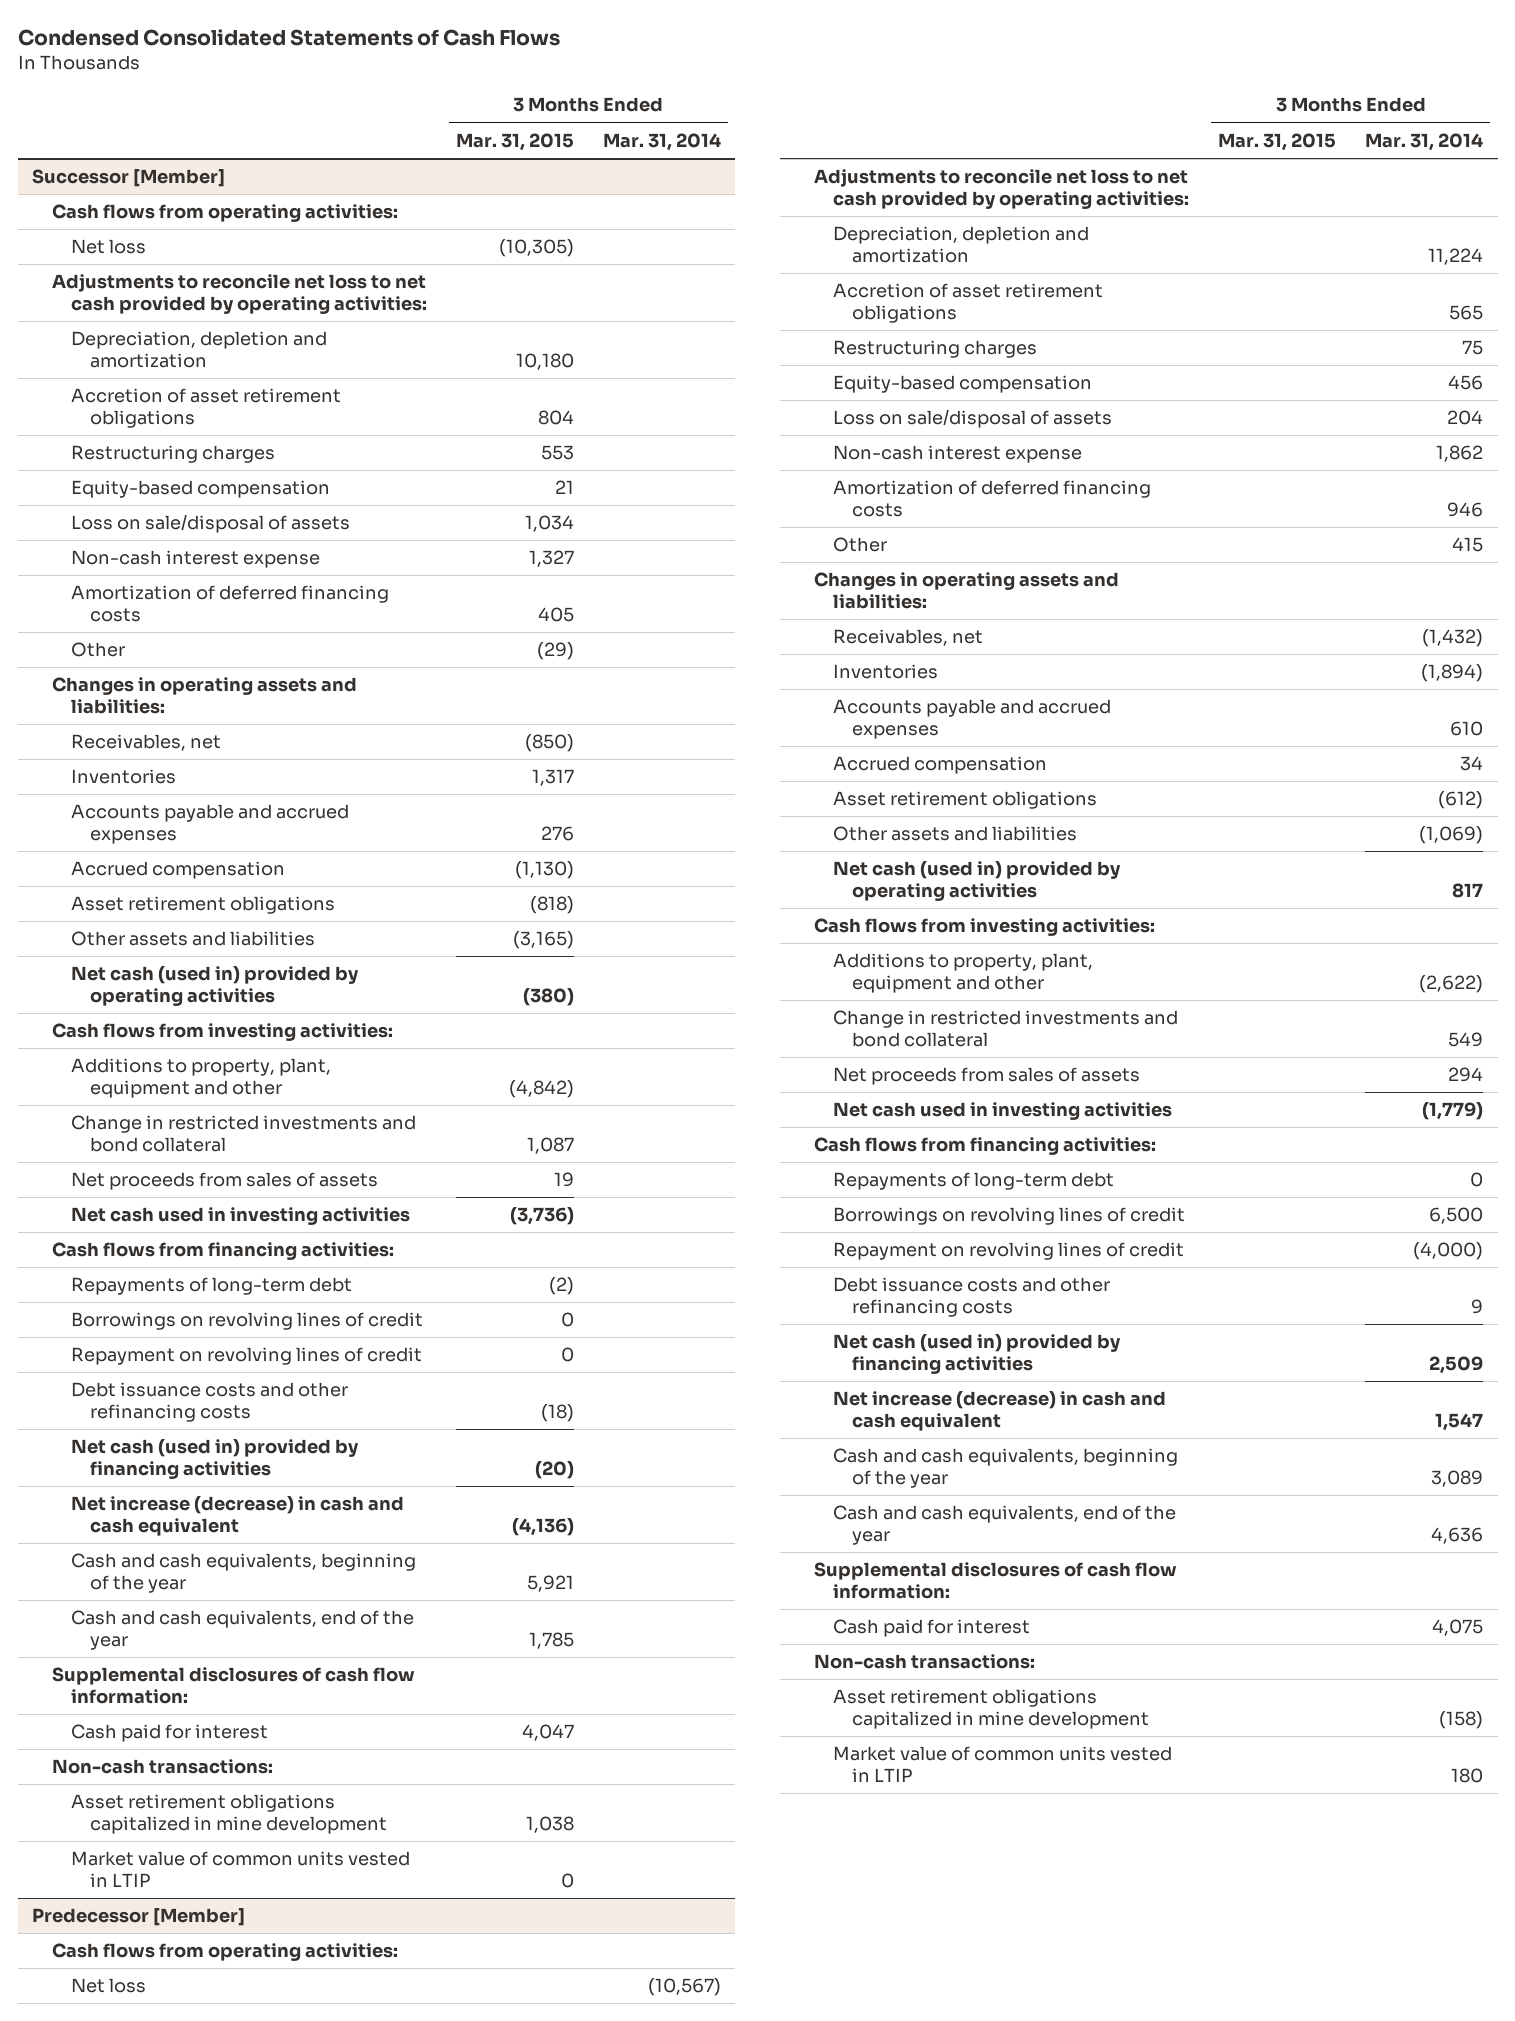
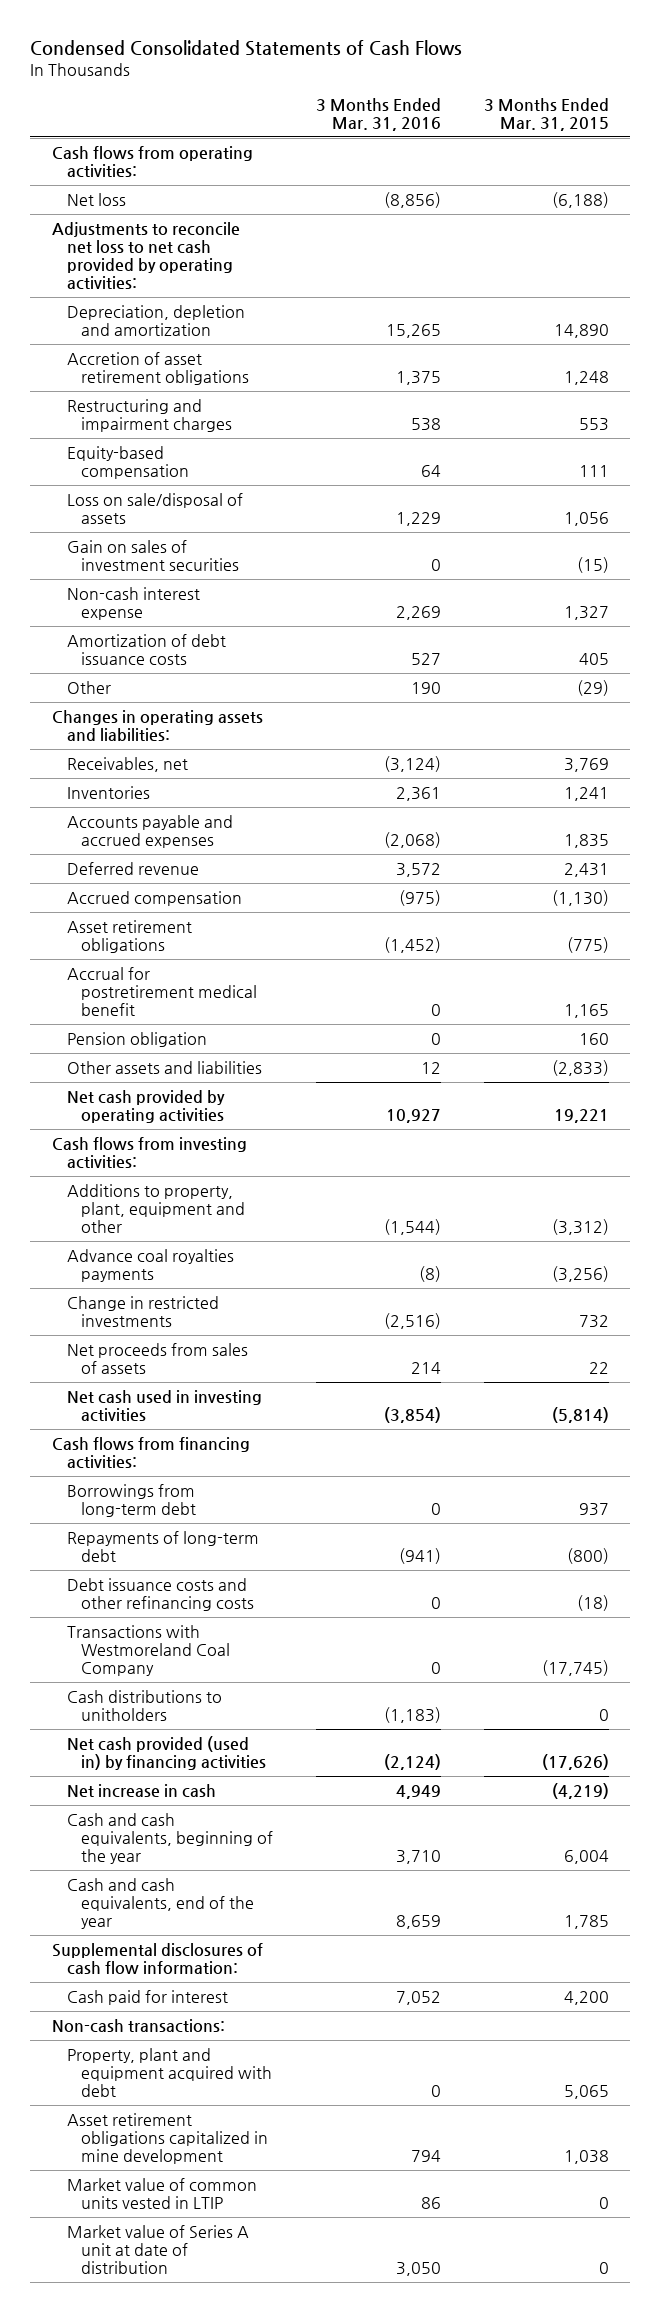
[602,132,721,151] Mar. 31, 2014 -> none
none -> [316,97,442,131] 3 Months Ended Mar. 31, 2016
[32,169,226,188] Successor [Member] -> none
[498,239,574,258] (10,305) -> [551,191,609,208] (6,188)
[515,353,574,371] 10,180 -> [553,323,609,338] 14,890
[537,410,574,426] 804 -> [563,370,609,385] 1,248
[70,445,275,464] Restructuring charges -> [66,398,233,432] Restructuring and impairment charges
[554,480,574,495] 21 -> [578,464,609,477] 111
[524,515,574,533] 1,034 -> [563,511,609,526] 1,056
none -> [66,539,240,571] Gain on sales of investment securities
[70,585,389,623] Amortization of deferred financing costs -> [66,633,226,665] Amortization of debt issuance costs
[524,734,574,753] (850) -> [563,757,609,772] 3,769
[531,769,574,787] 1,317 -> [563,786,609,801] 1,241
[540,826,574,842] 276 -> [563,833,609,848] 1,835
none -> [66,861,199,875] Deferred revenue
[529,896,574,915] (818) -> [566,936,609,953] (775)
none -> [66,966,258,1016] Accrual for postretirement medical benefit
none -> [66,1031,207,1047] Pension obligation
[512,931,574,950] (3,165) -> [551,1059,609,1076] (2,833)
[70,966,359,1007] Net cash (used in) provided by operating activities -> [66,1089,225,1123] Net cash provided by operating activities
[522,988,574,1007] (380) -> [553,1108,609,1123] 19,221
[508,1080,574,1099] (4,842) -> [551,1218,609,1235] (3,312)
none -> [66,1248,234,1282] Advance coal royalties payments
[70,1115,416,1153] Change in restricted investments and bond collateral -> [66,1295,219,1327] Change in restricted investments
[526,1137,574,1155] 1,087 -> [578,1314,609,1328] 732
[553,1172,574,1188] 19 -> [588,1361,609,1374] 22
[509,1207,574,1226] (3,736) -> [551,1406,609,1423] (5,814)
[70,1312,423,1331] Borrowings on revolving lines of credit -> none
[70,1347,422,1366] Repayment on revolving lines of credit -> none
none -> [66,1483,197,1517] Borrowings from long-term debt
[548,1277,574,1296] (2) -> [566,1547,609,1564] (800)
none -> [66,1624,231,1676] Transactions with Westmoreland Coal Company
none -> [66,1689,222,1721] Cash distributions to unitholders
[70,1439,359,1480] Net cash (used in) provided by financing activities -> [66,1735,267,1770] Net cash provided (used in) by financing activities
[534,1461,574,1480] (20) -> [541,1753,609,1770] (17,626)
[70,1496,404,1537] Net increase (decrease) in cash and cash equivalent -> [66,1783,216,1798] Net increase in cash
[511,1518,574,1537] (4,136) -> [551,1782,609,1799] (4,219)
[526,1575,574,1593] 5,921 -> [563,1849,609,1864] 6,004
[521,1724,574,1742] 4,047 -> [563,1990,609,2005] 4,200
none -> [66,2047,273,2097] Property, plant and equipment acquired with debt
[32,1908,246,1927] Predecessor [Member] -> none
[51,1943,398,1962] Cash flows from operating activities: -> none
[70,1978,146,1994] Net loss -> none
[813,169,1190,210] Adjustments to reconcile net loss to net cash provided by operating activities: -> none
[833,226,1090,264] Depreciation, depletion and amortization -> none
[833,283,1104,324] Accretion of asset retirement obligations -> none
[833,340,1038,359] Restructuring charges -> none
[833,375,1093,394] Equity-based compensation -> none
[833,409,1113,429] Loss on sale/disposal of assets -> none
[833,445,1083,464] Non-cash interest expense -> none
[833,480,1152,518] Amortization of deferred financing costs -> none
[833,537,888,553] Other -> none
[813,572,1119,610] Changes in operating assets and liabilities: -> none
[833,629,984,647] Receivables, net -> none
[833,664,939,680] Inventories -> none
[833,699,1112,740] Accounts payable and accrued expenses -> none
[833,756,1048,775] Accrued compensation -> none
[833,791,1098,810] Asset retirement obligations -> none
[833,826,1078,842] Other assets and liabilities -> none
[833,861,1122,902] Net cash (used in) provided by operating activities -> none
[813,918,1155,937] Cash flows from investing activities: -> none
[833,953,1094,994] Additions to property, plant, equipment and other -> none
[833,1010,1179,1048] Change in restricted investments and bond collateral -> none
[833,1067,1141,1086] Net proceeds from sales of assets -> none
[833,1102,1173,1121] Net cash used in investing activities -> none
[813,1137,1156,1156] Cash flows from financing activities: -> none
[833,1172,1115,1191] Repayments of long-term debt -> none
[833,1207,1186,1226] Borrowings on revolving lines of credit -> none
[833,1242,1185,1261] Repayment on revolving lines of credit -> none
[833,1277,1111,1318] Debt issuance costs and other refinancing costs -> none
[833,1334,1122,1375] Net cash (used in) provided by financing activities -> none
[833,1391,1167,1432] Net increase (decrease) in cash and cash equivalent -> none
[833,1448,1179,1489] Cash and cash equivalents, beginning of the year -> none
[833,1505,1177,1546] Cash and cash equivalents, end of the year -> none
[813,1562,1177,1600] Supplemental disclosures of cash flow information: -> none
[833,1619,1031,1638] Cash paid for interest -> none
[813,1654,1035,1670] Non-cash transactions: -> none
[833,1689,1150,1730] Asset retirement obligations capitalized in mine development -> none
[833,1746,1173,1783] Market value of common units vested in LTIP -> none
none -> [66,2224,249,2274] Market value of Series A unit at date of distribution

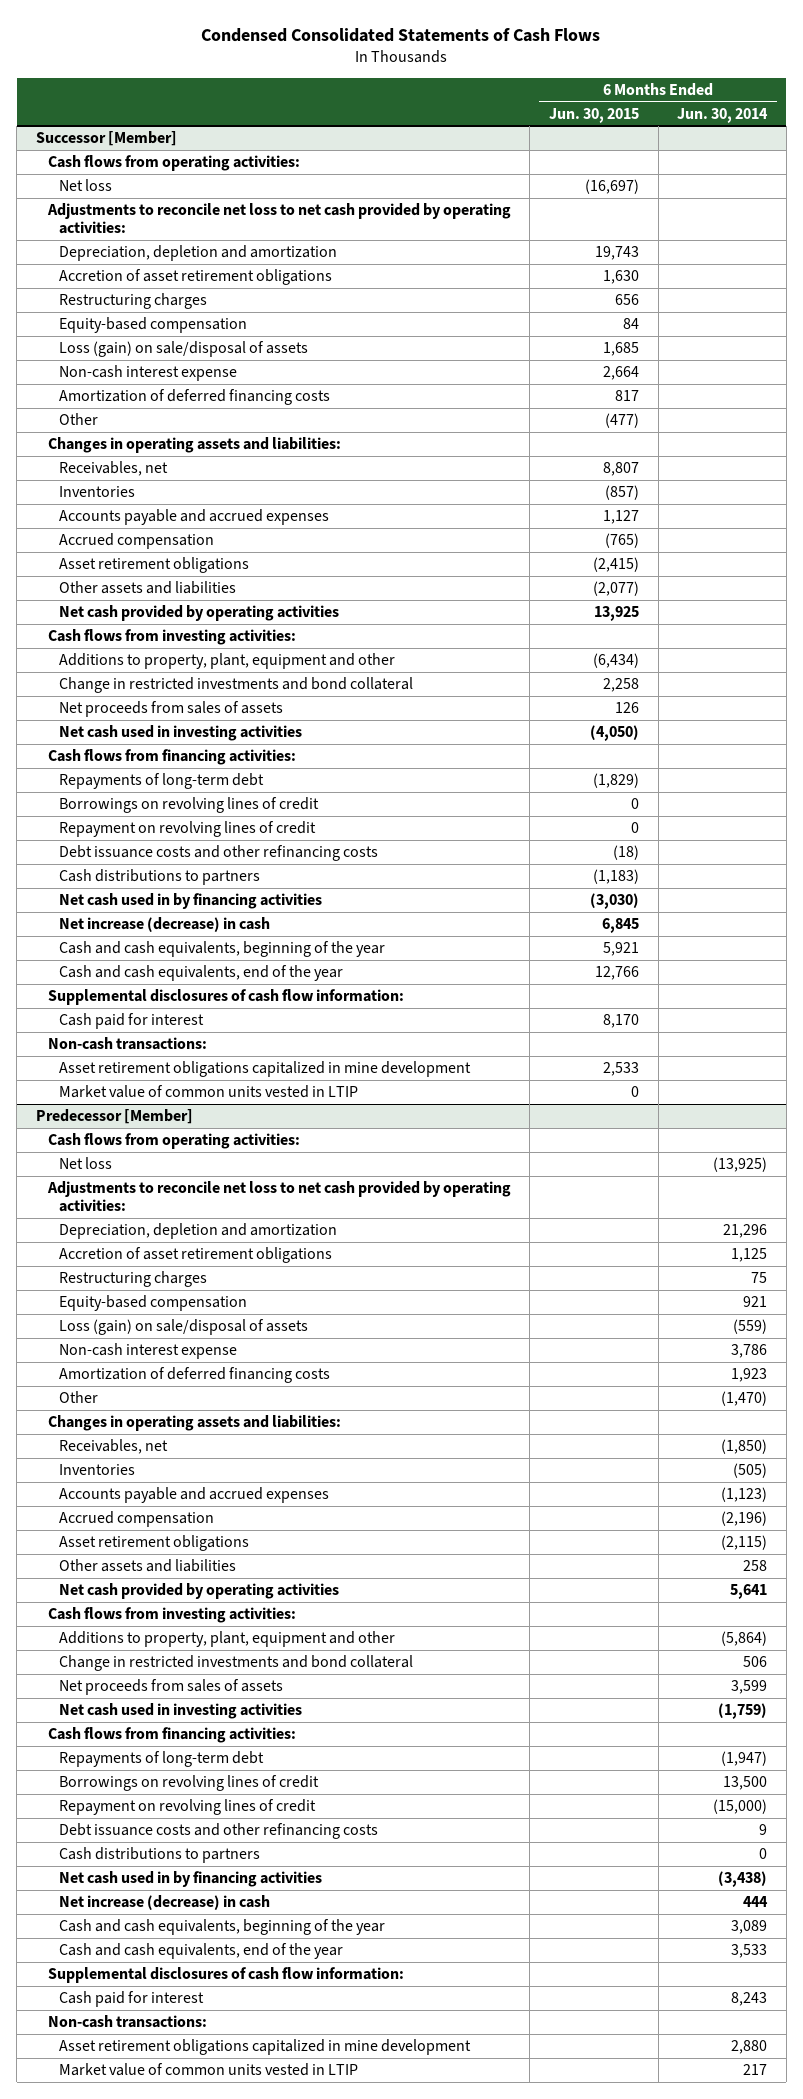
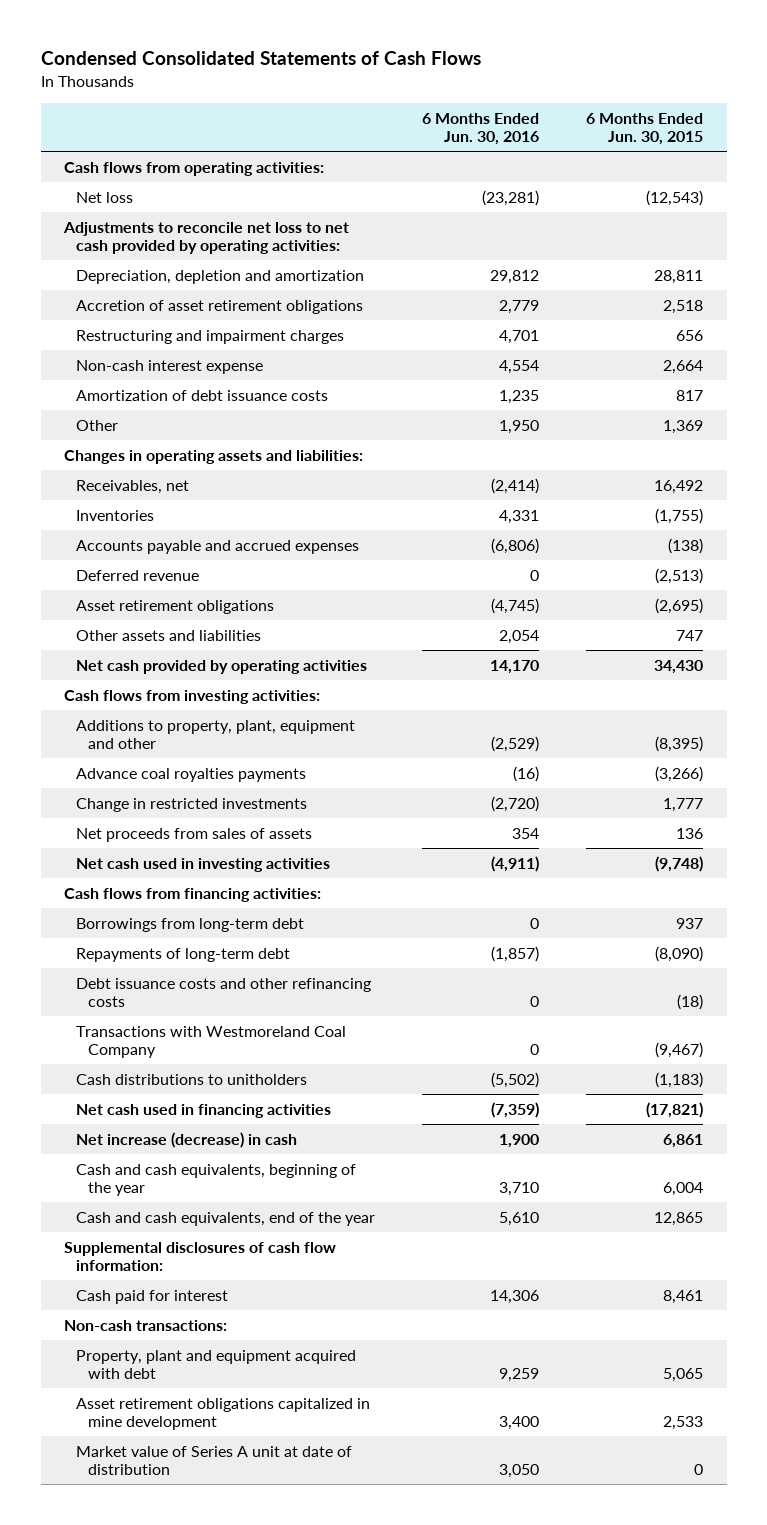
[677,107,769,123] Jun. 30, 2014 -> none
none -> [422,112,540,146] 6 Months Ended Jun. 30, 2016
[35,131,177,147] Successor [Member] -> none
[584,179,639,195] (16,697) -> [646,189,704,206] (12,543)
[59,317,248,334] Equity-based compensation -> none
[59,341,309,358] Loss (gain) on sale/disposal of assets -> none
[594,246,639,261] 19,743 -> [654,269,704,284] 28,811
[602,270,639,285] 1,630 -> [663,299,704,314] 2,518
[59,293,208,310] Restructuring charges -> [76,329,345,344] Restructuring and impairment charges
[59,389,331,406] Amortization of deferred financing costs -> [76,389,329,401] Amortization of debt issuance costs
[604,413,639,429] (477) -> [663,419,704,434] 1,369
[59,533,215,550] Accrued compensation -> none
[602,462,639,477] 8,807 -> [654,479,704,494] 16,492
[604,485,639,501] (857) -> [655,507,704,524] (1,755)
[602,510,639,525] 1,127 -> [668,537,704,554] (138)
none -> [76,569,200,581] Deferred revenue
[592,557,639,573] (2,415) -> [655,597,704,614] (2,695)
[592,581,639,597] (2,077) -> [676,629,704,641] 747
[593,606,639,622] 13,925 -> [654,659,704,674] 34,430
[592,653,639,669] (6,434) -> [655,736,704,753] (8,395)
none -> [76,767,307,782] Advance coal royalties payments
[59,677,414,694] Change in restricted investments and bond collateral -> [76,797,308,812] Change in restricted investments
[602,678,639,693] 2,258 -> [663,797,704,812] 1,777
[614,702,639,714] 126 -> [676,827,704,839] 136
[589,725,639,742] (4,050) -> [655,855,704,872] (9,748)
[59,797,320,814] Borrowings on revolving lines of credit -> none
[59,821,317,838] Repayment on revolving lines of credit -> none
none -> [76,917,305,932] Borrowings from long-term debt
[592,773,639,789] (1,829) -> [655,945,704,962] (8,090)
none -> [76,1025,347,1059] Transactions with Westmoreland Coal Company
[59,869,261,886] Cash distributions to partners -> [76,1073,308,1085] Cash distributions to unitholders
[59,893,323,910] Net cash used in by financing activities -> [76,1103,332,1118] Net cash used in financing activities
[589,893,639,910] (3,030) -> [646,1101,704,1118] (17,821)
[601,918,639,934] 6,845 -> [663,1133,704,1148] 6,861
[602,942,639,957] 5,921 -> [663,1182,704,1197] 6,004
[594,966,639,981] 12,766 -> [654,1211,704,1226] 12,865
[602,1014,639,1029] 8,170 -> [663,1289,704,1304] 8,461
none -> [76,1349,357,1380] Property, plant and equipment acquired with debt
[59,1085,359,1099] Market value of common units vested in LTIP -> none
[35,1109,193,1125] Predecessor [Member] -> none
[47,1133,300,1150] Cash flows from operating activities: -> none
[59,1157,113,1170] Net loss -> none
[46,1181,511,1213] Adjustments to reconcile net loss to net cash provided by operating activities: -> none
[59,1223,338,1240] Depreciation, depletion and amortization -> none
[59,1247,333,1264] Accretion of asset retirement obligations -> none
[59,1271,208,1288] Restructuring charges -> none
[59,1295,248,1312] Equity-based compensation -> none
[59,1319,309,1336] Loss (gain) on sale/disposal of assets -> none
[59,1343,238,1360] Non-cash interest expense -> none
[59,1367,331,1384] Amortization of deferred financing costs -> none
[59,1391,99,1404] Other -> none
[47,1415,341,1432] Changes in operating assets and liabilities: -> none
[59,1439,169,1455] Receivables, net -> none
[59,1464,136,1476] Inventories -> none
[59,1487,330,1504] Accounts payable and accrued expenses -> none
[59,1511,215,1528] Accrued compensation -> none
[59,1535,250,1552] Asset retirement obligations -> none
[59,1559,237,1573] Other assets and liabilities -> none
[59,1583,340,1600] Net cash provided by operating activities -> none
[47,1607,296,1624] Cash flows from investing activities: -> none
[59,1631,396,1648] Additions to property, plant, equipment and other -> none
[59,1655,414,1672] Change in restricted investments and bond collateral -> none
[59,1679,284,1696] Net proceeds from sales of assets -> none
[59,1703,303,1720] Net cash used in investing activities -> none
[47,1727,296,1744] Cash flows from financing activities: -> none
[59,1751,265,1768] Repayments of long-term debt -> none
[59,1775,320,1792] Borrowings on revolving lines of credit -> none
[59,1799,317,1816] Repayment on revolving lines of credit -> none
[59,1823,379,1840] Debt issuance costs and other refinancing costs -> none
[59,1847,261,1864] Cash distributions to partners -> none
[59,1871,323,1888] Net cash used in by financing activities -> none
[59,1895,271,1911] Net increase (decrease) in cash -> none
[59,1919,386,1936] Cash and cash equivalents, beginning of the year -> none
[59,1943,344,1960] Cash and cash equivalents, end of the year -> none
[47,1967,404,1984] Supplemental disclosures of cash flow information: -> none
[59,1991,205,2008] Cash paid for interest -> none
[47,2015,207,2029] Non-cash transactions: -> none
[59,2039,472,2056] Asset retirement obligations capitalized in mine development -> none
[59,2063,359,2077] Market value of common units vested in LTIP -> none
none -> [76,1445,353,1476] Market value of Series A unit at date of distribution

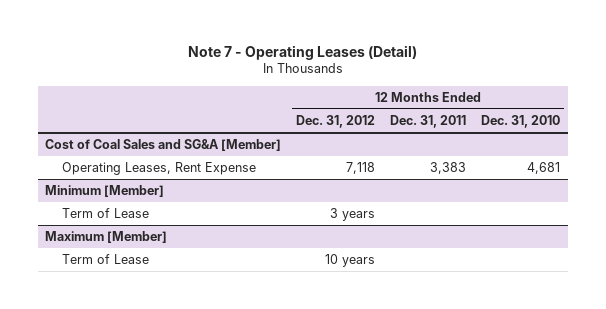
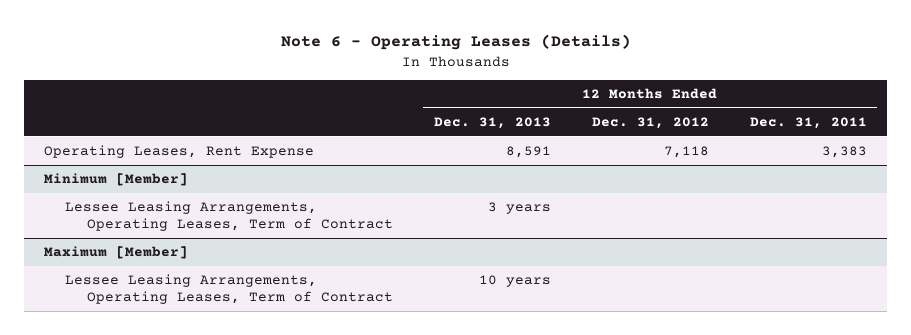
[187,44,417,60] Note 7 - Operating Leases (Detail) -> [280,34,631,51] Note 6 - Operating Leases (Details)
[481,115,561,129] Dec. 31, 2010 -> none
none -> [433,116,551,129] Dec. 31, 2013
[45,139,282,152] Cost of Coal Sales and SG&A [Member] -> none
[62,208,150,219] Term of Lease -> none
none -> [65,201,393,232] Lessee Leasing Arrangements, Operating Leases, Term of Contract
[62,254,150,265] Term of Lease -> none
none -> [65,274,393,305] Lessee Leasing Arrangements, Operating Leases, Term of Contract

